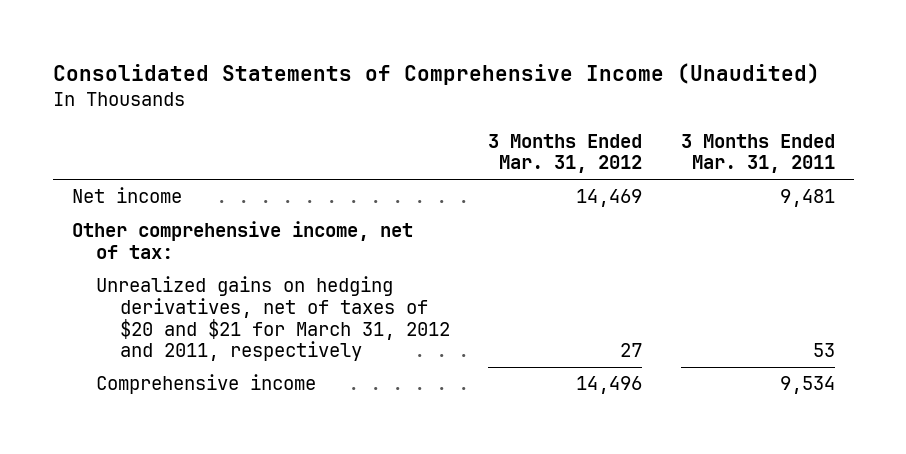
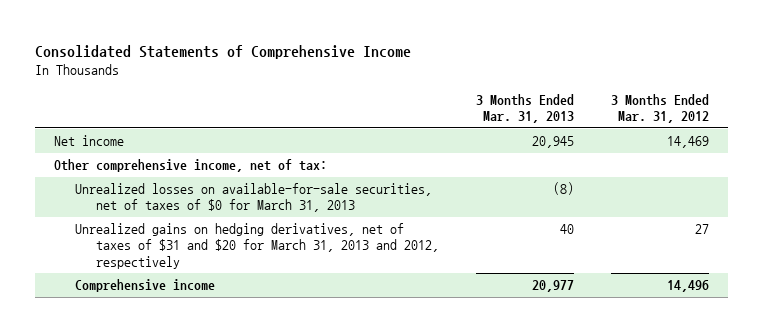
[52,63,820,86] Consolidated Statements of Comprehensive Income (Unaudited) -> [35,45,412,60] Consolidated Statements of Comprehensive Income
[680,133,835,174] 3 Months Ended Mar. 31, 2011 -> none
none -> [475,94,574,124] 3 Months Ended Mar. 31, 2013
none -> [74,183,432,213] Unrealized losses on available-for-sale securities, net of taxes of $0 for March 31, 2013
[96,276,451,362] Unrealized gains on hedging derivatives, net of taxes of $20 and $21 for March 31, 2012 and 2011, respectively -> [74,223,439,269] Unrealized gains on hedging derivatives, net of taxes of $31 and $20 for March 31, 2013 and 2012, respectively

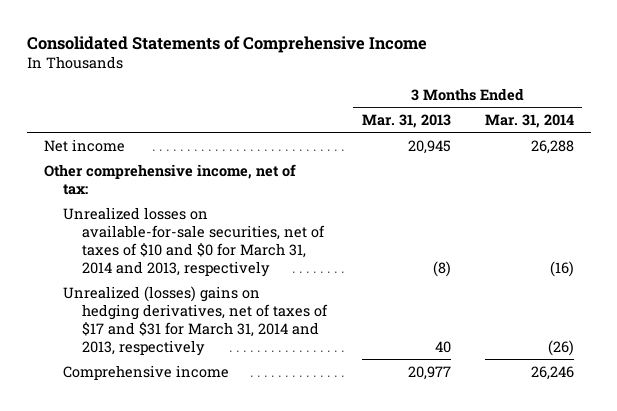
[611,94,710,124] 3 Months Ended Mar. 31, 2012 -> none
none -> [484,113,574,128] Mar. 31, 2014
[74,183,432,213] Unrealized losses on available-for-sale securities, net of taxes of $0 for March 31, 2013 -> [62,206,326,277] Unrealized losses on available-for-sale securities, net of taxes of $10 and $0 for March 31, 2014 and 2013, respectively
[74,223,439,269] Unrealized gains on hedging derivatives, net of taxes of $31 and $20 for March 31, 2013 and 2012, respectively -> [62,285,329,356] Unrealized (losses) gains on hedging derivatives, net of taxes of $17 and $31 for March 31, 2014 and 2013, respectively

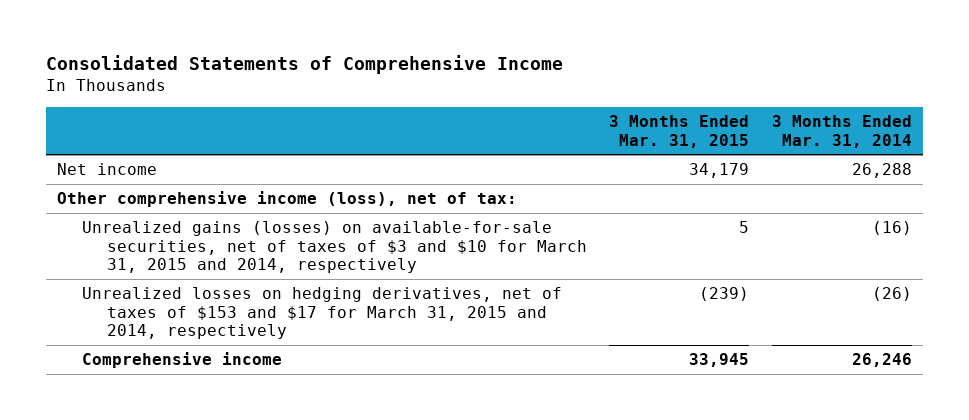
[361,113,451,128] Mar. 31, 2013 -> none
none -> [609,115,750,148] 3 Months Ended Mar. 31, 2015
[43,163,296,195] Other comprehensive income, net of tax: -> [56,191,517,208] Other comprehensive income (loss), net of tax:
[62,206,326,277] Unrealized losses on available-for-sale securities, net of taxes of $10 and $0 for March 31, 2014 and 2013, respectively -> [81,221,587,274] Unrealized gains (losses) on available-for-sale securities, net of taxes of $3 and $10 for March 31, 2015 and 2014, respectively
[62,285,329,356] Unrealized (losses) gains on hedging derivatives, net of taxes of $17 and $31 for March 31, 2014 and 2013, respectively -> [81,287,562,340] Unrealized losses on hedging derivatives, net of taxes of $153 and $17 for March 31, 2015 and 2014, respectively

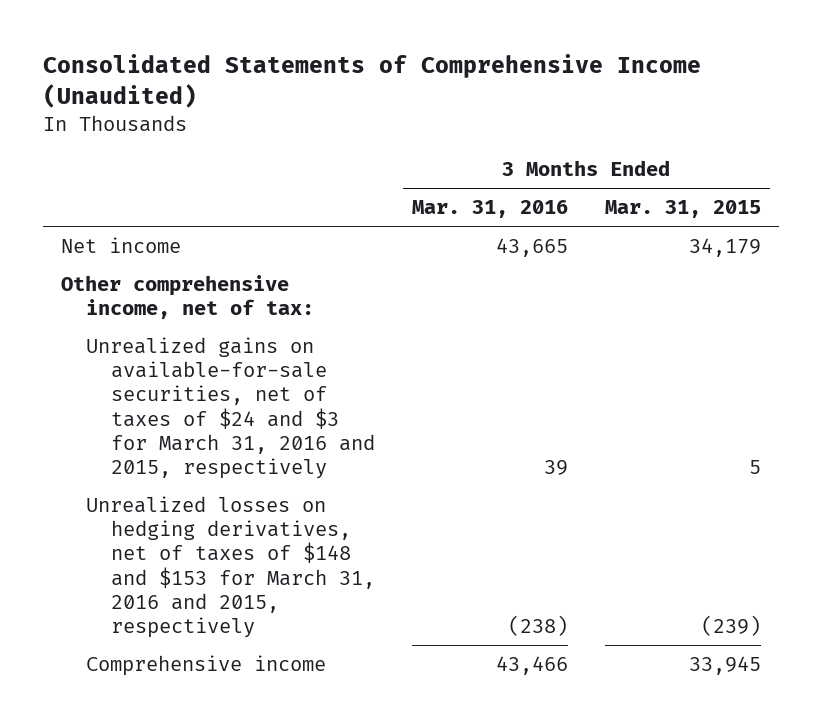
[45,54,563,74] Consolidated Statements of Comprehensive Income -> [42,54,701,109] Consolidated Statements of Comprehensive Income (Unaudited)
[771,115,912,148] 3 Months Ended Mar. 31, 2014 -> none
none -> [411,200,568,219] Mar. 31, 2016
[56,191,517,208] Other comprehensive income (loss), net of tax: -> [61,274,315,320] Other comprehensive income, net of tax:
[81,221,587,274] Unrealized gains (losses) on available-for-sale securities, net of taxes of $3 and $10 for March 31, 2015 and 2014, respectively -> [86,336,375,479] Unrealized gains on available-for-sale securities, net of taxes of $24 and $3 for March 31, 2016 and 2015, respectively
[81,287,562,340] Unrealized losses on hedging derivatives, net of taxes of $153 and $17 for March 31, 2015 and 2014, respectively -> [86,495,375,638] Unrealized losses on hedging derivatives, net of taxes of $148 and $153 for March 31, 2016 and 2015, respectively

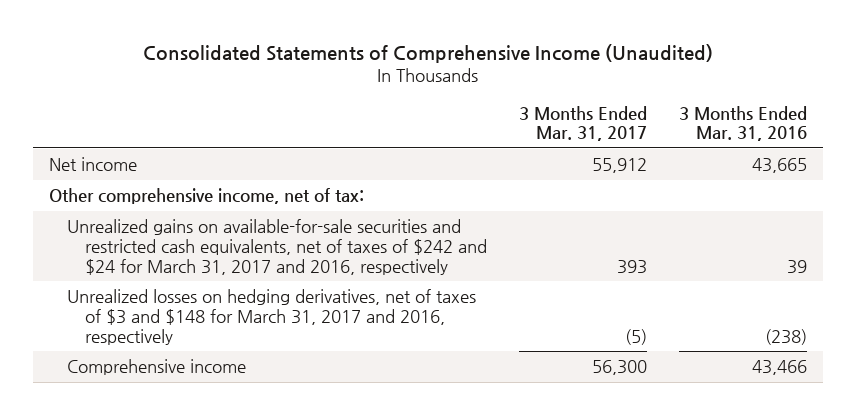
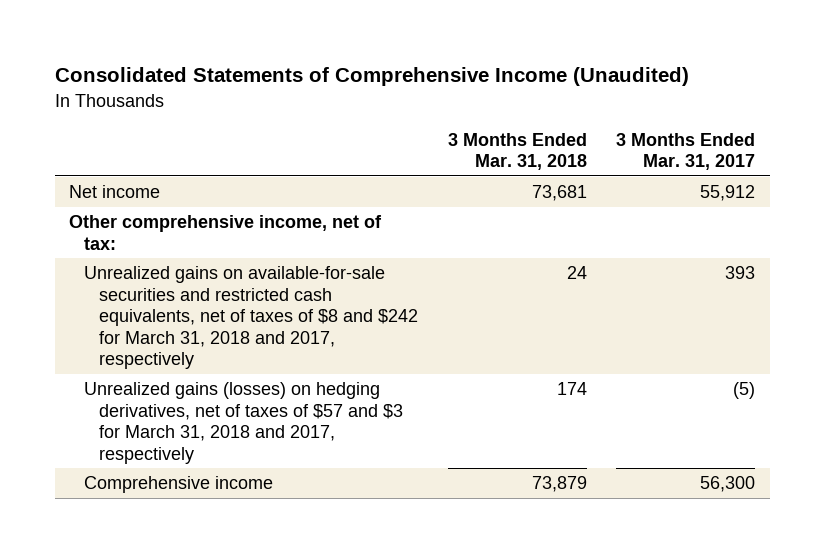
[678,105,807,142] 3 Months Ended Mar. 31, 2016 -> none
none -> [447,132,587,171] 3 Months Ended Mar. 31, 2018
[66,289,476,345] Unrealized losses on hedging derivatives, net of taxes of $3 and $148 for March 31, 2017 and 2016, respectively -> none
none -> [84,266,419,370] Unrealized gains on available-for-sale securities and restricted cash equivalents, net of taxes of $8 and $242 for March 31, 2018 and 2017, respectively
[66,219,487,275] Unrealized gains on available-for-sale securities and restricted cash equivalents, net of taxes of $242 and $24 for March 31, 2017 and 2016, respectively -> [84,382,404,464] Unrealized gains (losses) on hedging derivatives, net of taxes of $57 and $3 for March 31, 2018 and 2017, respectively
[616,259,647,274] 393 -> [733,382,756,400] (5)

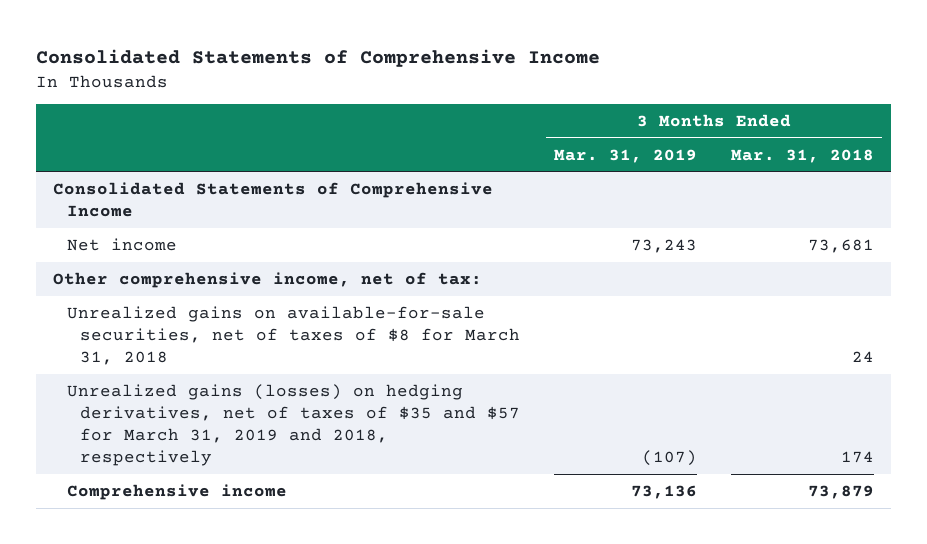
[54,67,689,87] Consolidated Statements of Comprehensive Income (Unaudited) -> [36,49,601,68] Consolidated Statements of Comprehensive Income
[616,132,756,171] 3 Months Ended Mar. 31, 2017 -> none
none -> [554,148,698,163] Mar. 31, 2019
none -> [53,181,494,217] Consolidated Statements of Comprehensive Income
[84,266,419,370] Unrealized gains on available-for-sale securities and restricted cash equivalents, net of taxes of $8 and $242 for March 31, 2018 and 2017, respectively -> none
[84,382,404,464] Unrealized gains (losses) on hedging derivatives, net of taxes of $57 and $3 for March 31, 2018 and 2017, respectively -> [66,305,521,366] Unrealized gains on available-for-sale securities, net of taxes of $8 for March 31, 2018
[556,382,587,396] 174 -> [851,351,874,363] 24
none -> [66,383,521,467] Unrealized gains (losses) on hedging derivatives, net of taxes of $35 and $57 for March 31, 2019 and 2018, respectively

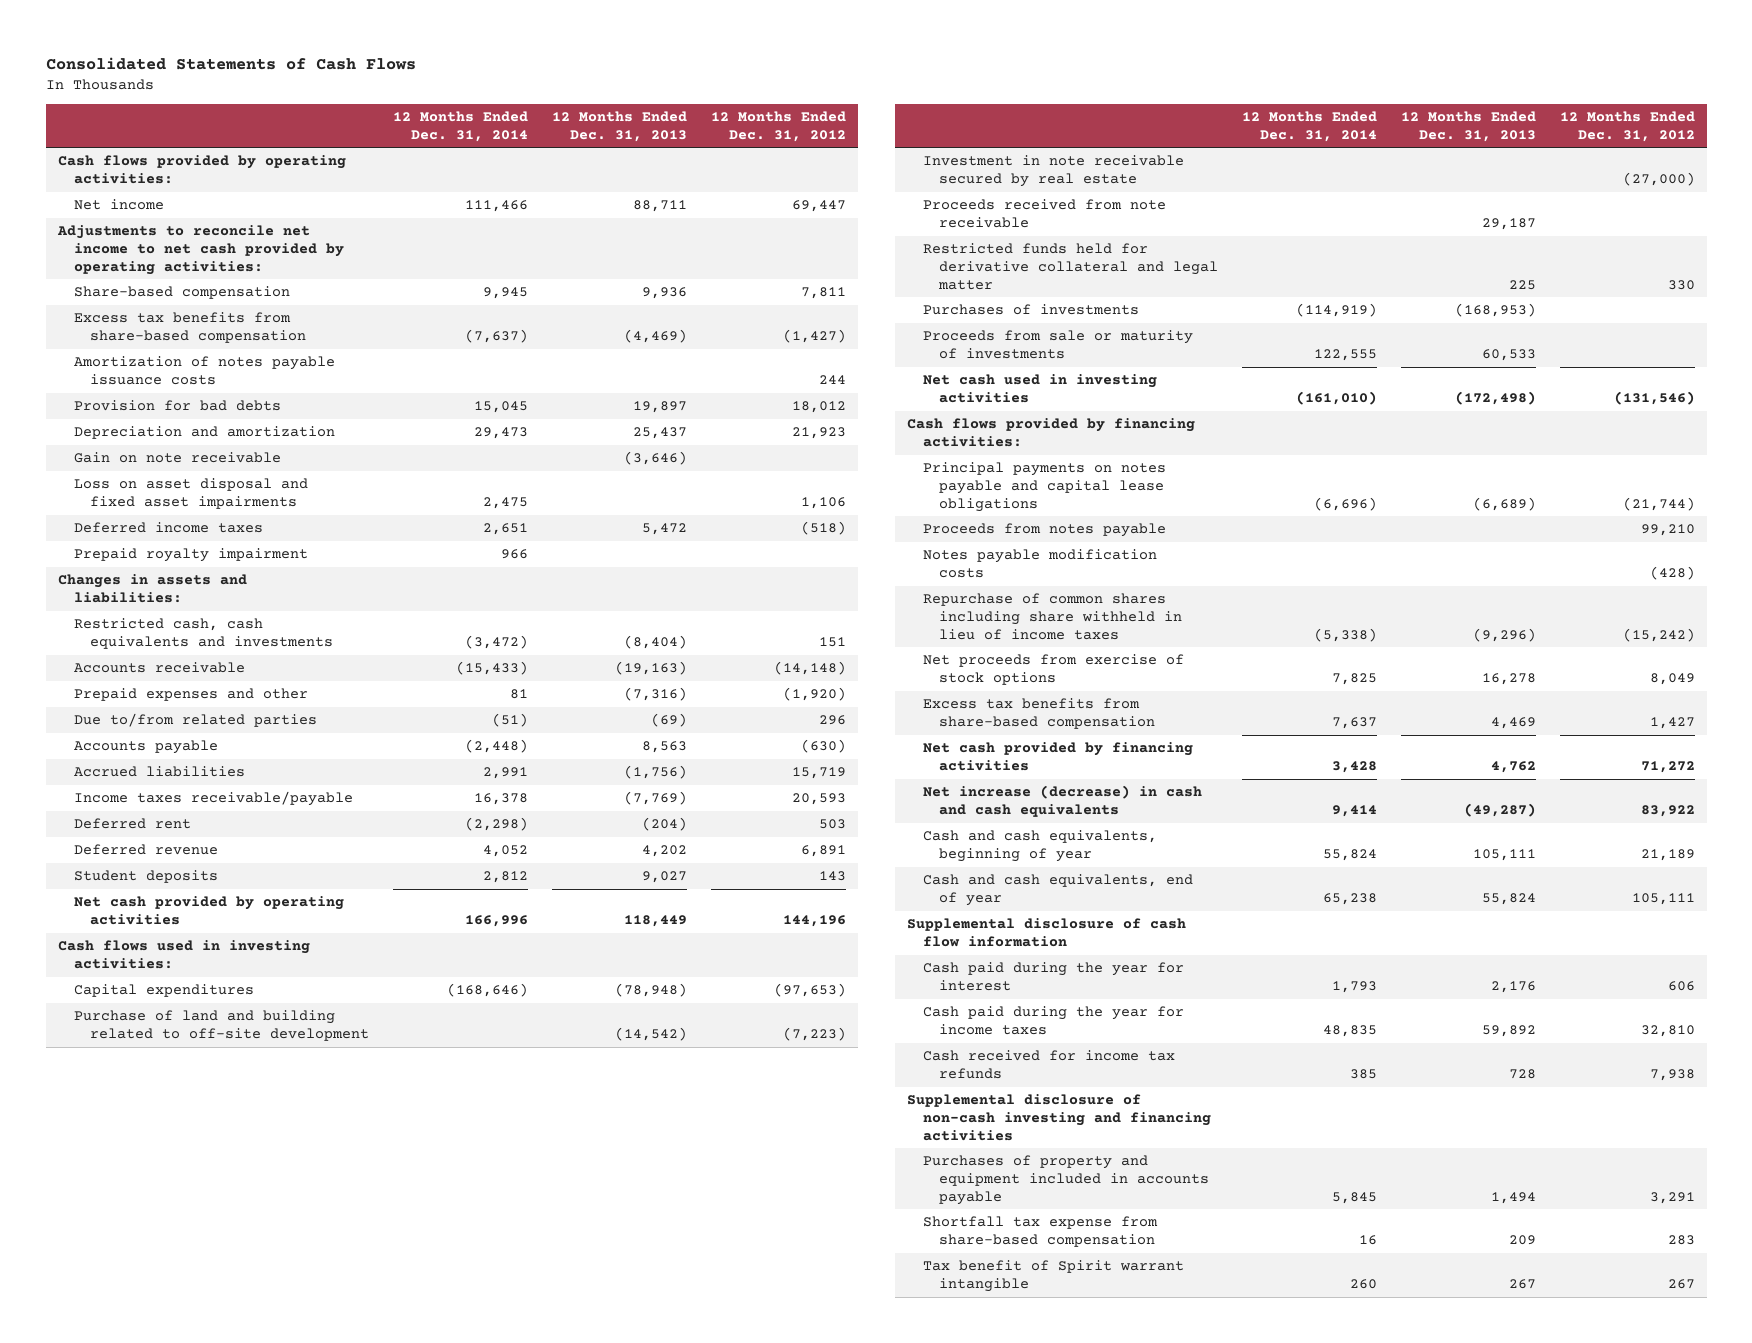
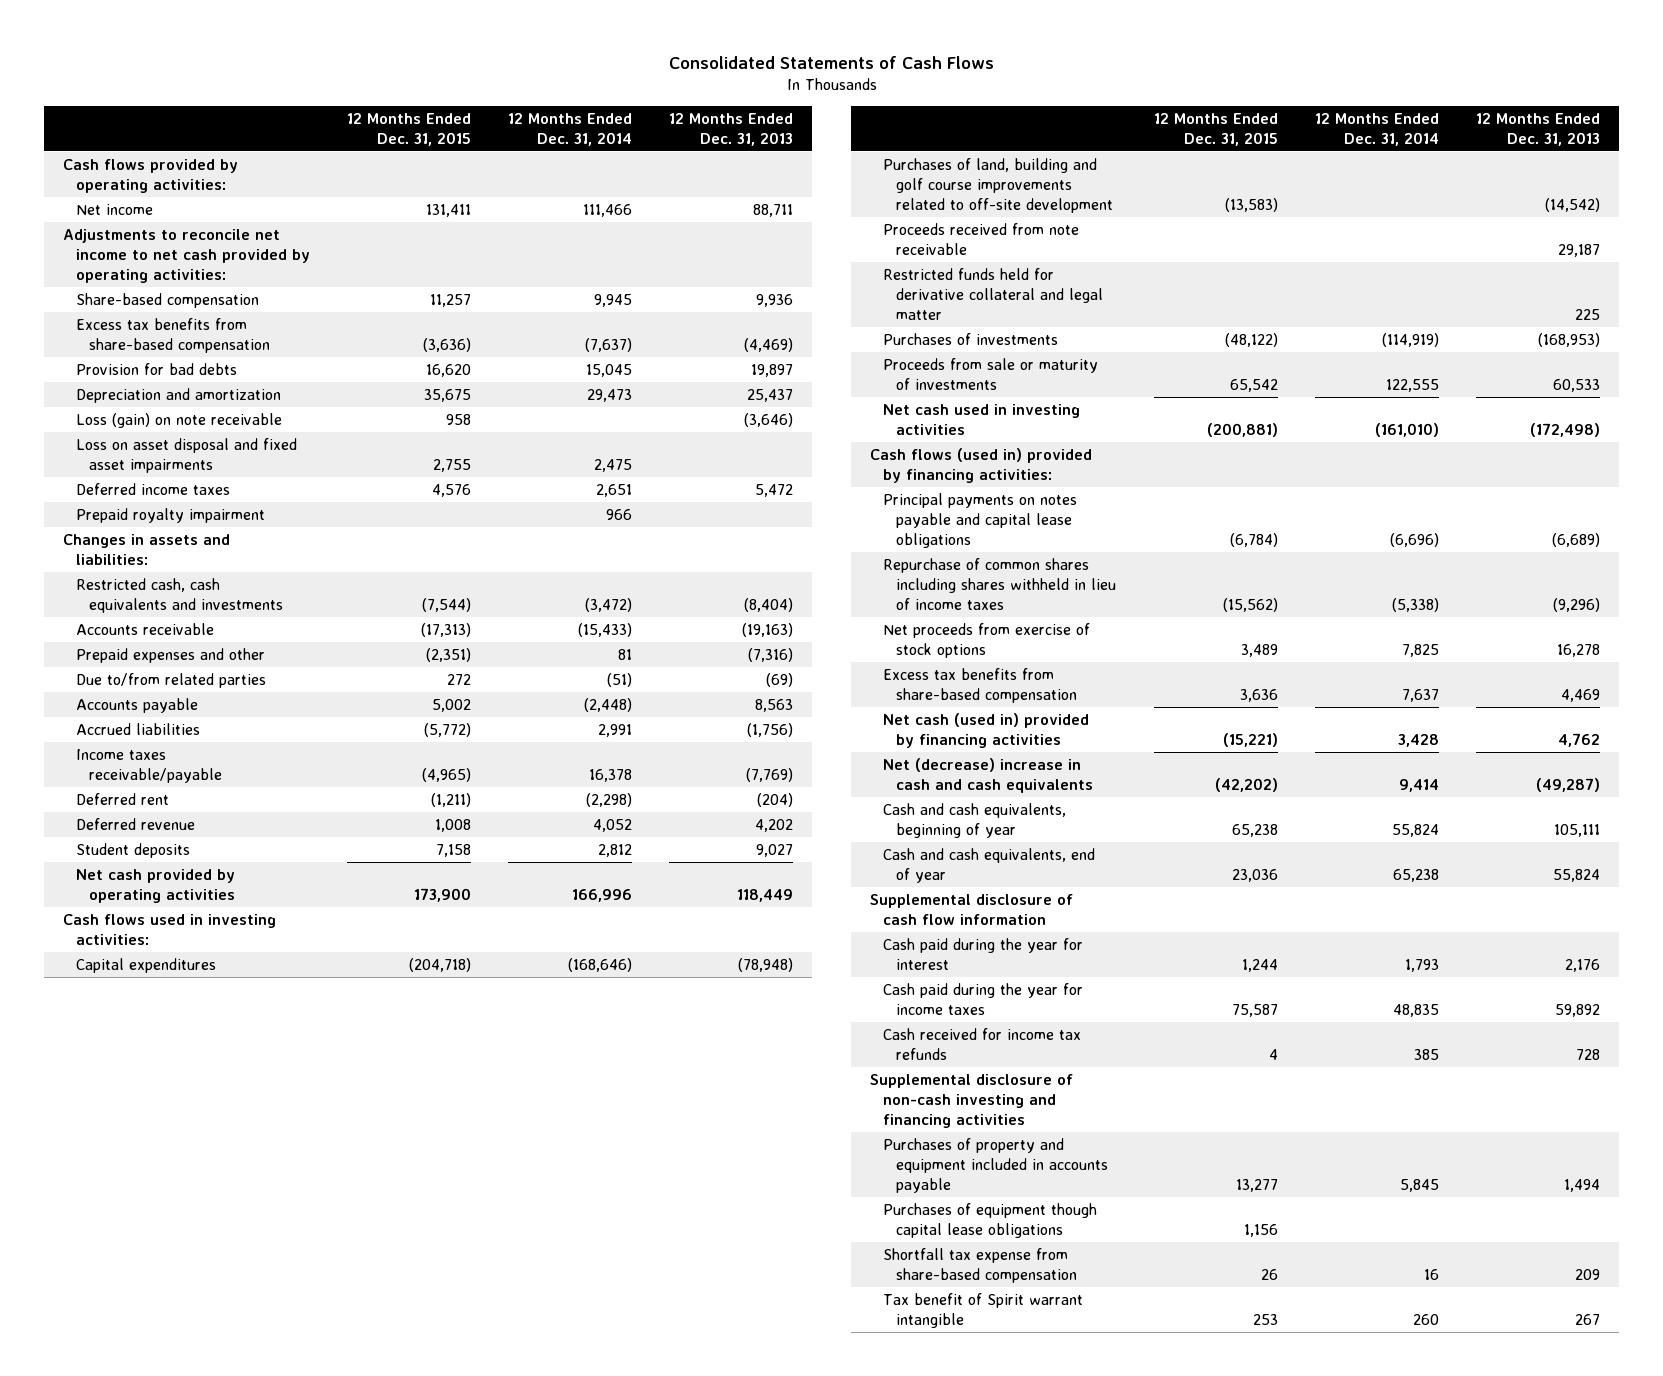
[710,110,846,142] 12 Months Ended Dec. 31, 2012 -> none
none -> [346,112,471,146] 12 Months Ended Dec. 31, 2015
[73,356,335,386] Amortization of notes payable issuance costs -> none
[73,452,281,464] Gain on note receivable -> [75,412,282,428] Loss (gain) on note receivable
[922,155,1184,188] Investment in note receivable secured by real estate -> none
[73,1010,370,1042] Purchase of land and building related to off-site development -> [882,157,1113,213] Purchases of land, building and golf course improvements related to off-site development
[906,418,1195,448] Cash flows provided by financing activities: -> [869,447,1092,483] Cash flows (used in) provided by financing activities:
[922,523,1166,538] Proceeds from notes payable -> none
[922,549,1157,579] Notes payable modification costs -> none
[922,593,1183,640] Repurchase of common shares including share withheld in lieu of income taxes -> [882,557,1116,610] Repurchase of common shares including shares withheld in lieu of income taxes
[922,742,1193,772] Net cash provided by financing activities -> [882,712,1089,748] Net cash (used in) provided by financing activities
[922,785,1202,818] Net increase (decrease) in cash and cash equivalents -> [882,757,1093,793] Net (decrease) increase in cash and cash equivalents
none -> [882,1202,1097,1238] Purchases of equipment though capital lease obligations

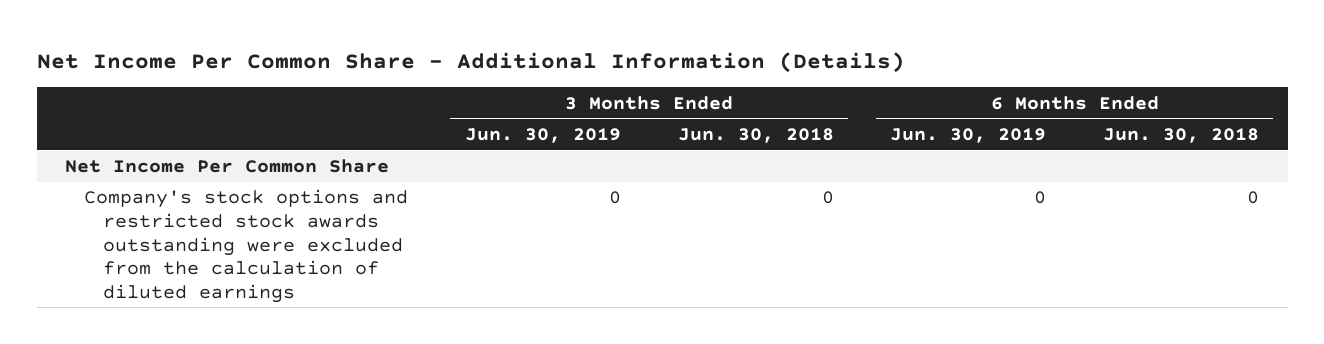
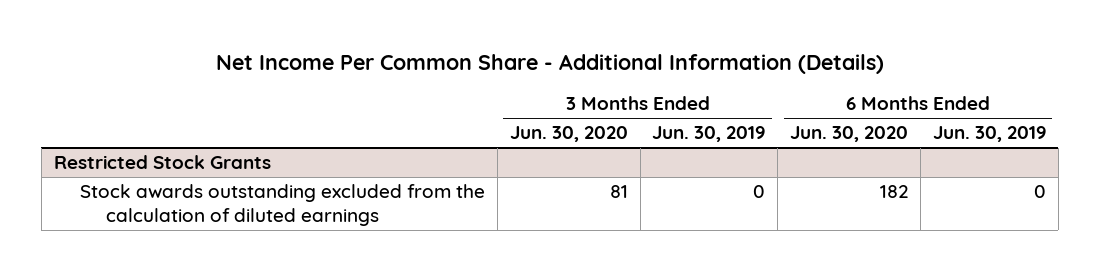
[677,128,834,144] Jun. 30, 2018 -> none
[1103,128,1260,144] Jun. 30, 2018 -> none
none -> [509,126,628,143] Jun. 30, 2020
none -> [790,126,909,143] Jun. 30, 2020
[65,159,390,174] Net Income Per Common Share -> none
none -> [53,155,271,170] Restricted Stock Grants
[83,189,408,303] Company's stock options and restricted stock awards outstanding were excluded from the calculation of diluted earnings -> [79,184,485,226] Stock awards outstanding excluded from the calculation of diluted earnings

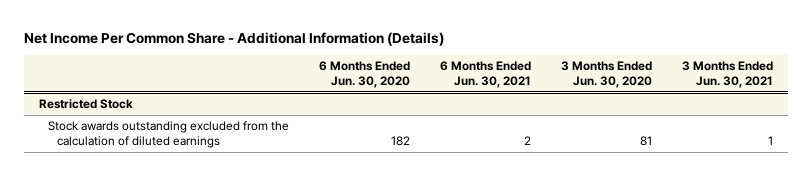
[652,126,766,143] Jun. 30, 2019 -> none
[933,126,1047,143] Jun. 30, 2019 -> none
none -> [440,61,532,88] 6 Months Ended Jun. 30, 2021
none -> [682,61,774,88] 3 Months Ended Jun. 30, 2021
[53,155,271,170] Restricted Stock Grants -> [38,99,133,110] Restricted Stock

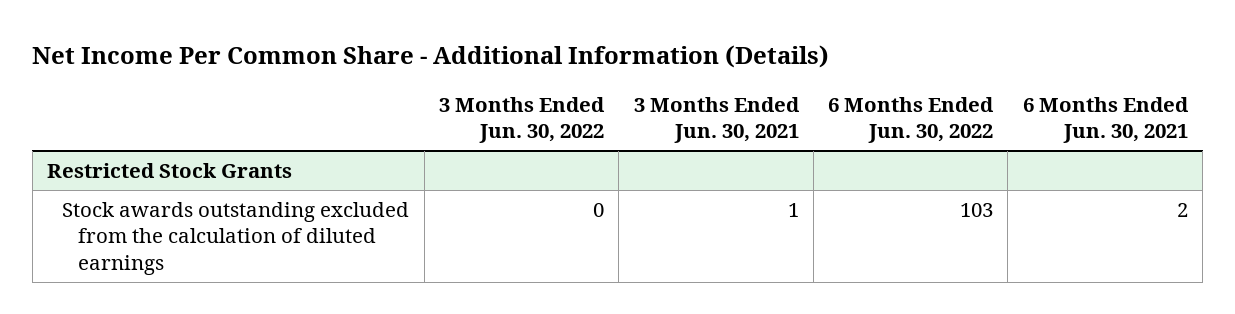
[319,61,411,88] 6 Months Ended Jun. 30, 2020 -> none
[561,61,653,88] 3 Months Ended Jun. 30, 2020 -> none
none -> [438,96,605,144] 3 Months Ended Jun. 30, 2022
none -> [828,96,995,144] 6 Months Ended Jun. 30, 2022
[38,99,133,110] Restricted Stock -> [46,162,292,178] Restricted Stock Grants

